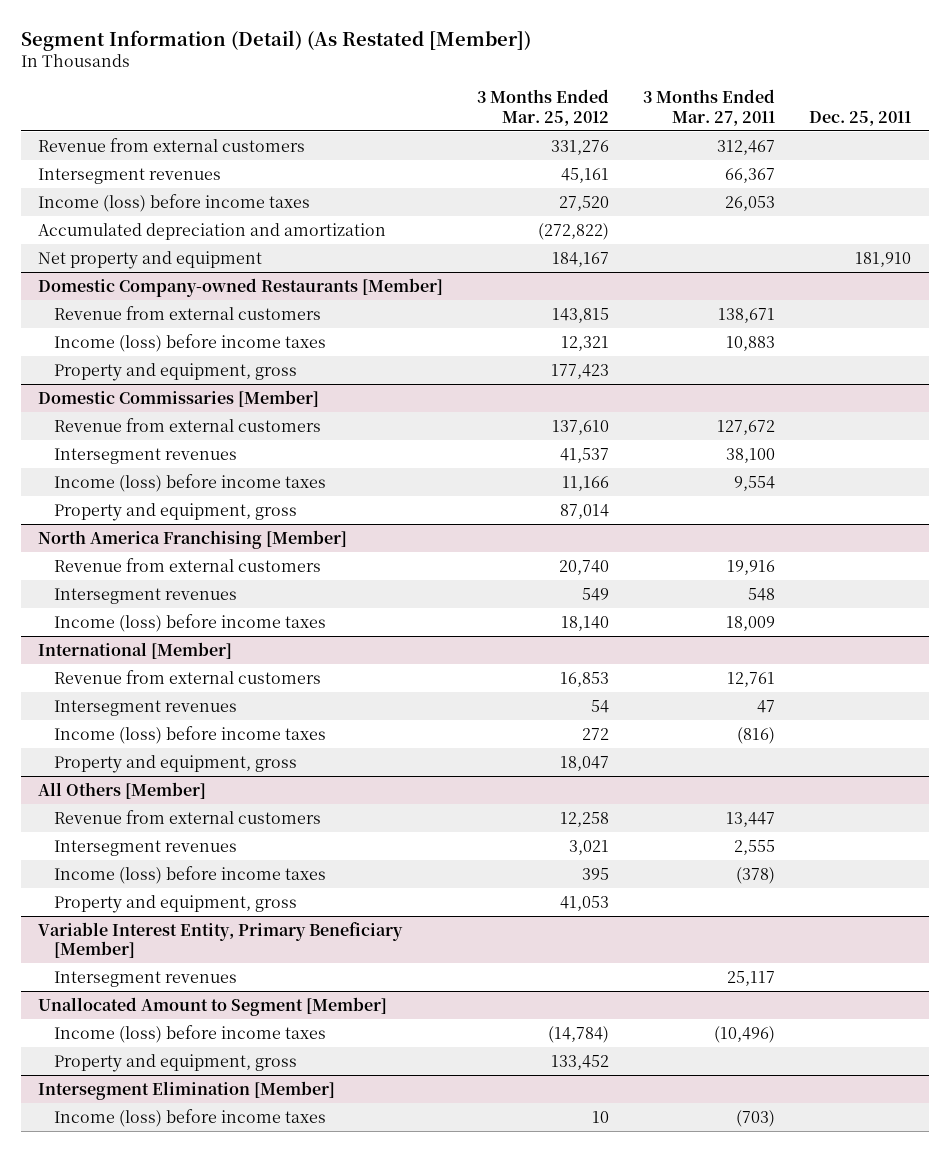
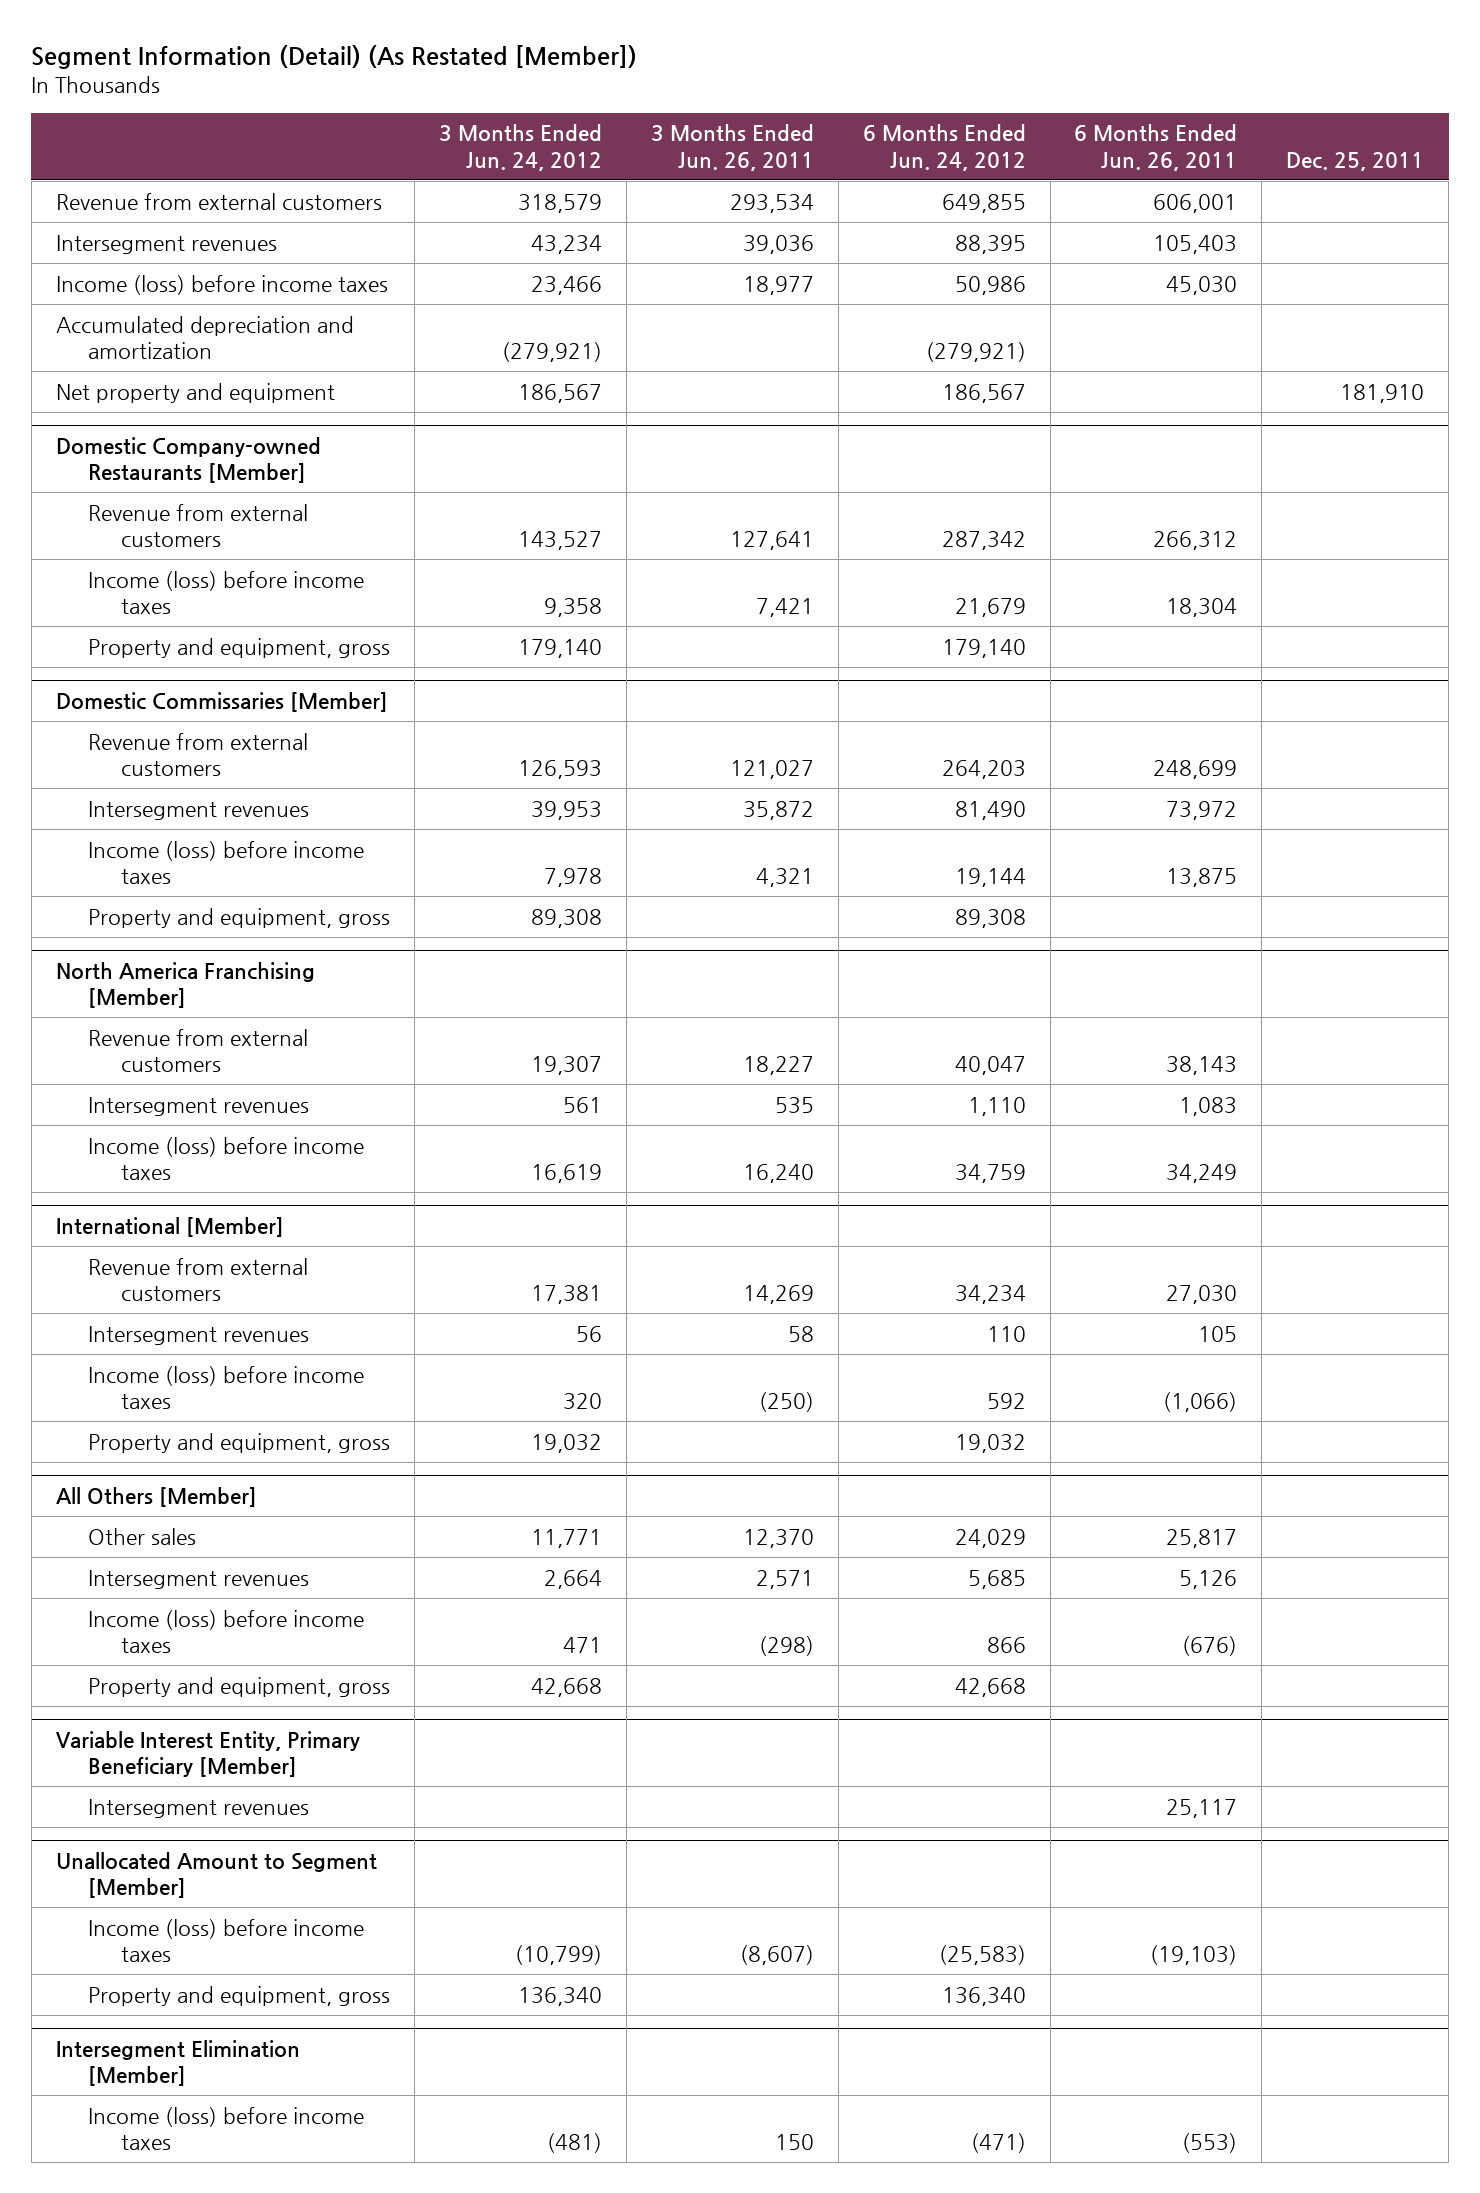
[477,89,610,126] 3 Months Ended Mar. 25, 2012 -> none
[643,89,776,126] 3 Months Ended Mar. 27, 2011 -> none
none -> [439,124,603,171] 3 Months Ended Jun. 24, 2012
none -> [650,124,814,171] 3 Months Ended Jun. 26, 2011
none -> [862,124,1026,171] 6 Months Ended Jun. 24, 2012
none -> [1074,124,1238,171] 6 Months Ended Jun. 26, 2011
[53,809,321,824] Revenue from external customers -> [88,1527,197,1545] Other sales

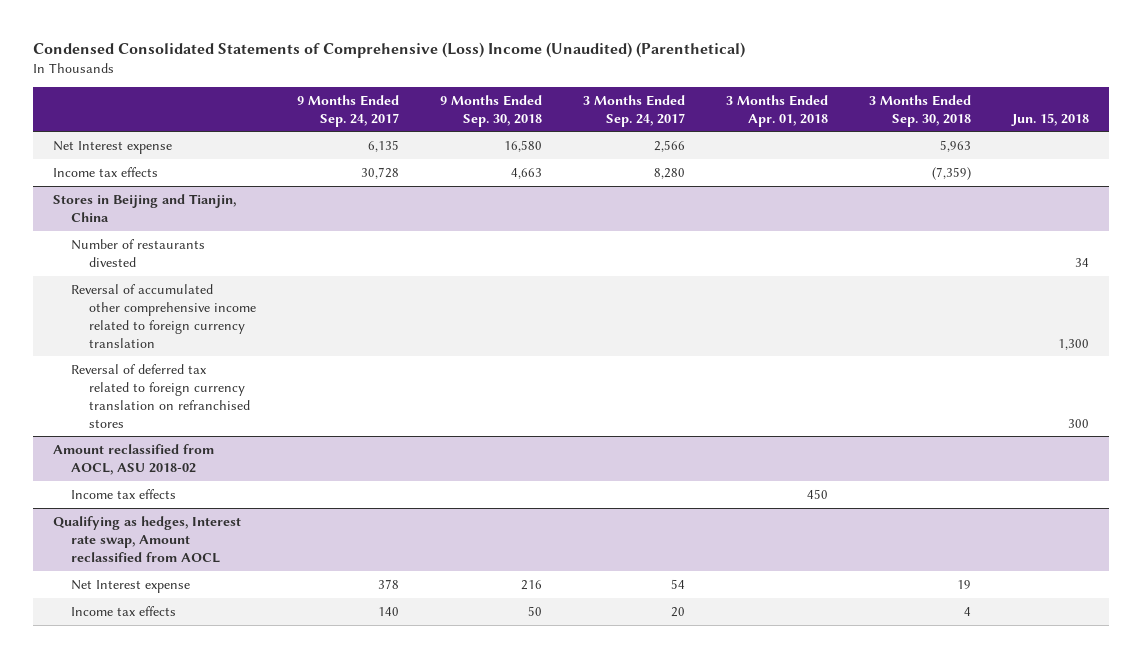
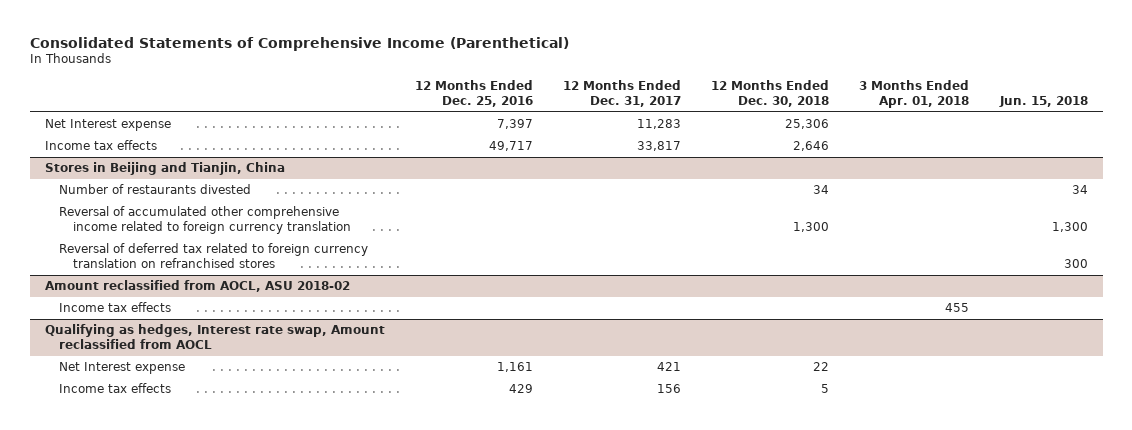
[32,42,745,59] Condensed Consolidated Statements of Comprehensive (Loss) Income (Unaudited) (Parenthetical) -> [29,36,569,51] Consolidated Statements of Comprehensive Income (Parenthetical)
[296,94,399,127] 9 Months Ended Sep. 24, 2017 -> none
[439,94,542,127] 9 Months Ended Sep. 30, 2018 -> none
[582,94,685,127] 3 Months Ended Sep. 24, 2017 -> none
[868,94,971,127] 3 Months Ended Sep. 30, 2018 -> none
none -> [415,80,534,107] 12 Months Ended Dec. 25, 2016
none -> [563,80,682,107] 12 Months Ended Dec. 31, 2017
none -> [711,80,830,107] 12 Months Ended Dec. 30, 2018
[806,488,828,499] 450 -> [945,303,970,313] 455

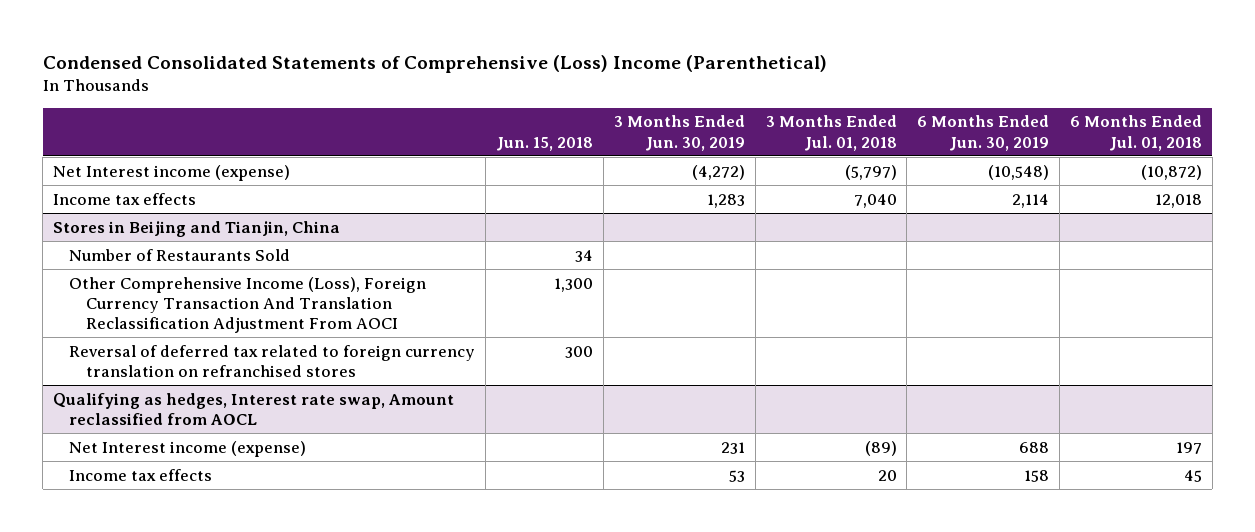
[29,36,569,51] Consolidated Statements of Comprehensive Income (Parenthetical) -> [42,54,827,73] Condensed Consolidated Statements of Comprehensive (Loss) Income (Parenthetical)
[415,80,534,107] 12 Months Ended Dec. 25, 2016 -> none
[563,80,682,107] 12 Months Ended Dec. 31, 2017 -> none
[711,80,830,107] 12 Months Ended Dec. 30, 2018 -> none
[859,80,970,108] 3 Months Ended Apr. 01, 2018 -> none
none -> [613,115,745,151] 3 Months Ended Jun. 30, 2019
none -> [765,115,897,151] 3 Months Ended Jul. 01, 2018
none -> [917,115,1050,151] 6 Months Ended Jun. 30, 2019
none -> [1069,115,1202,151] 6 Months Ended Jul. 01, 2018
[44,119,171,132] Net Interest expense -> [53,164,291,181] Net Interest income (expense)
[59,184,252,195] Number of restaurants divested -> [69,248,291,261] Number of Restaurants Sold
[59,206,352,234] Reversal of accumulated other comprehensive income related to foreign currency translation -> [69,276,427,334] Other Comprehensive Income (Loss), Foreign Currency Transaction And Translation Reclassification Adjustment From AOCI
[44,280,350,293] Amount reclassified from AOCL, ASU 2018-02 -> none
[59,302,172,313] Income tax effects -> none
[59,362,186,375] Net Interest expense -> [69,440,307,457] Net Interest income (expense)

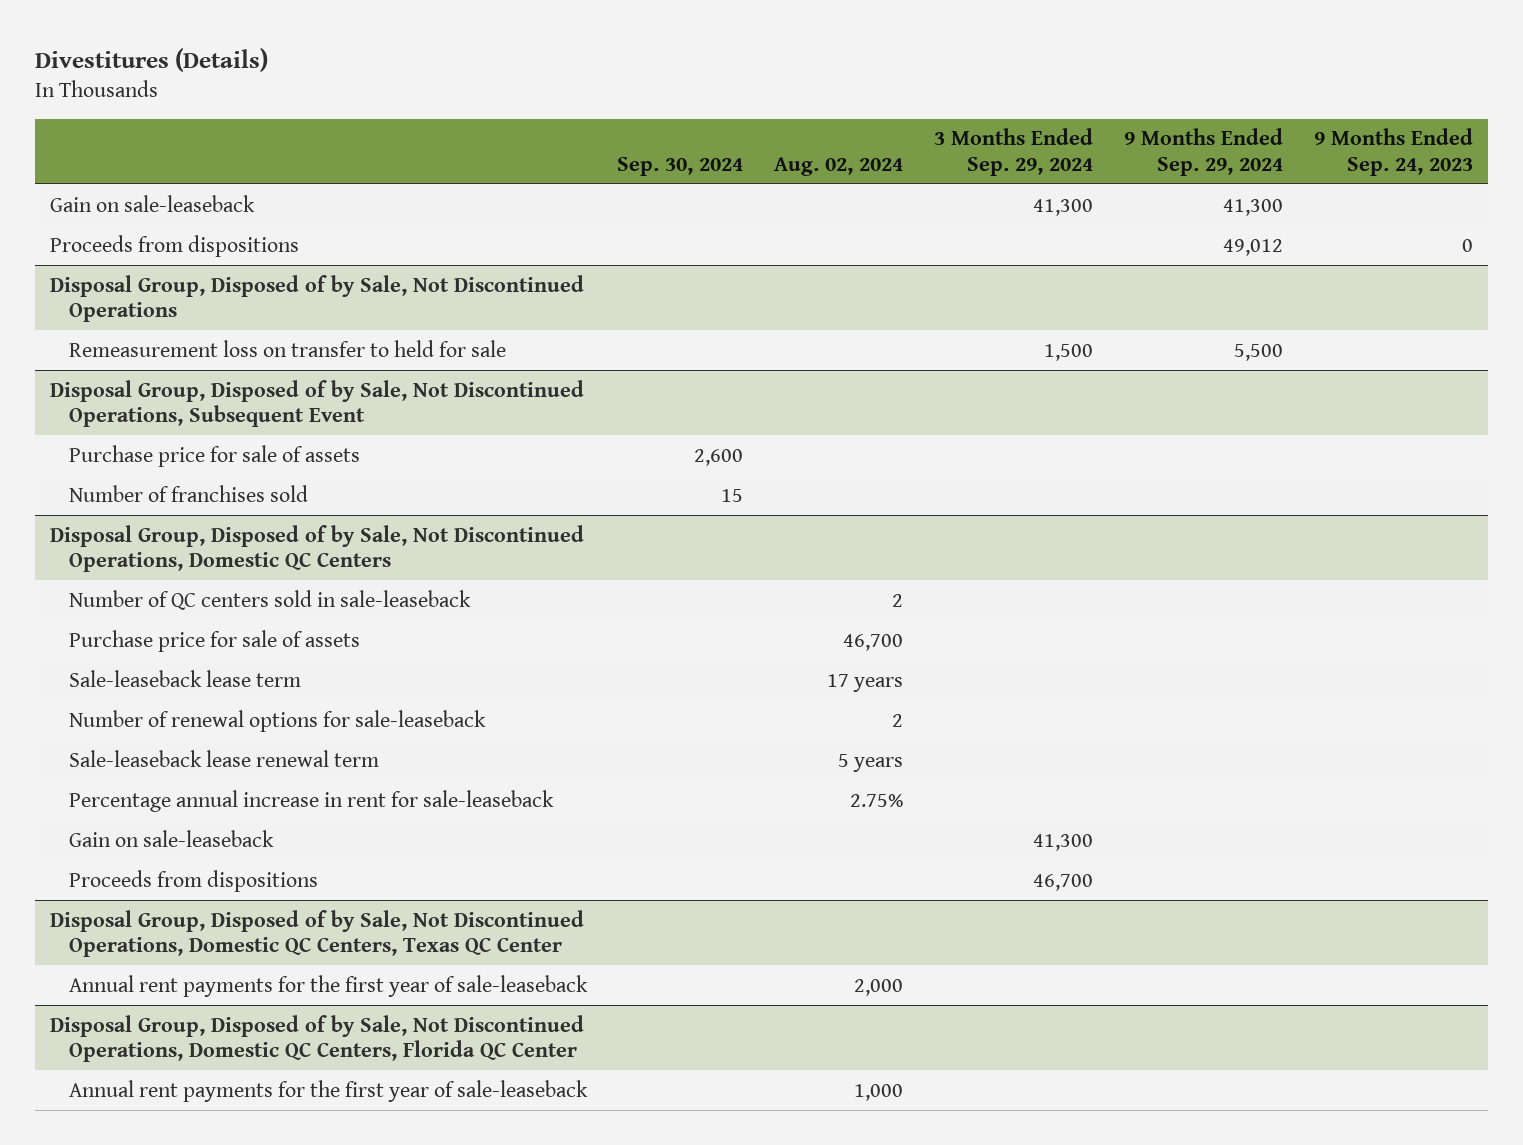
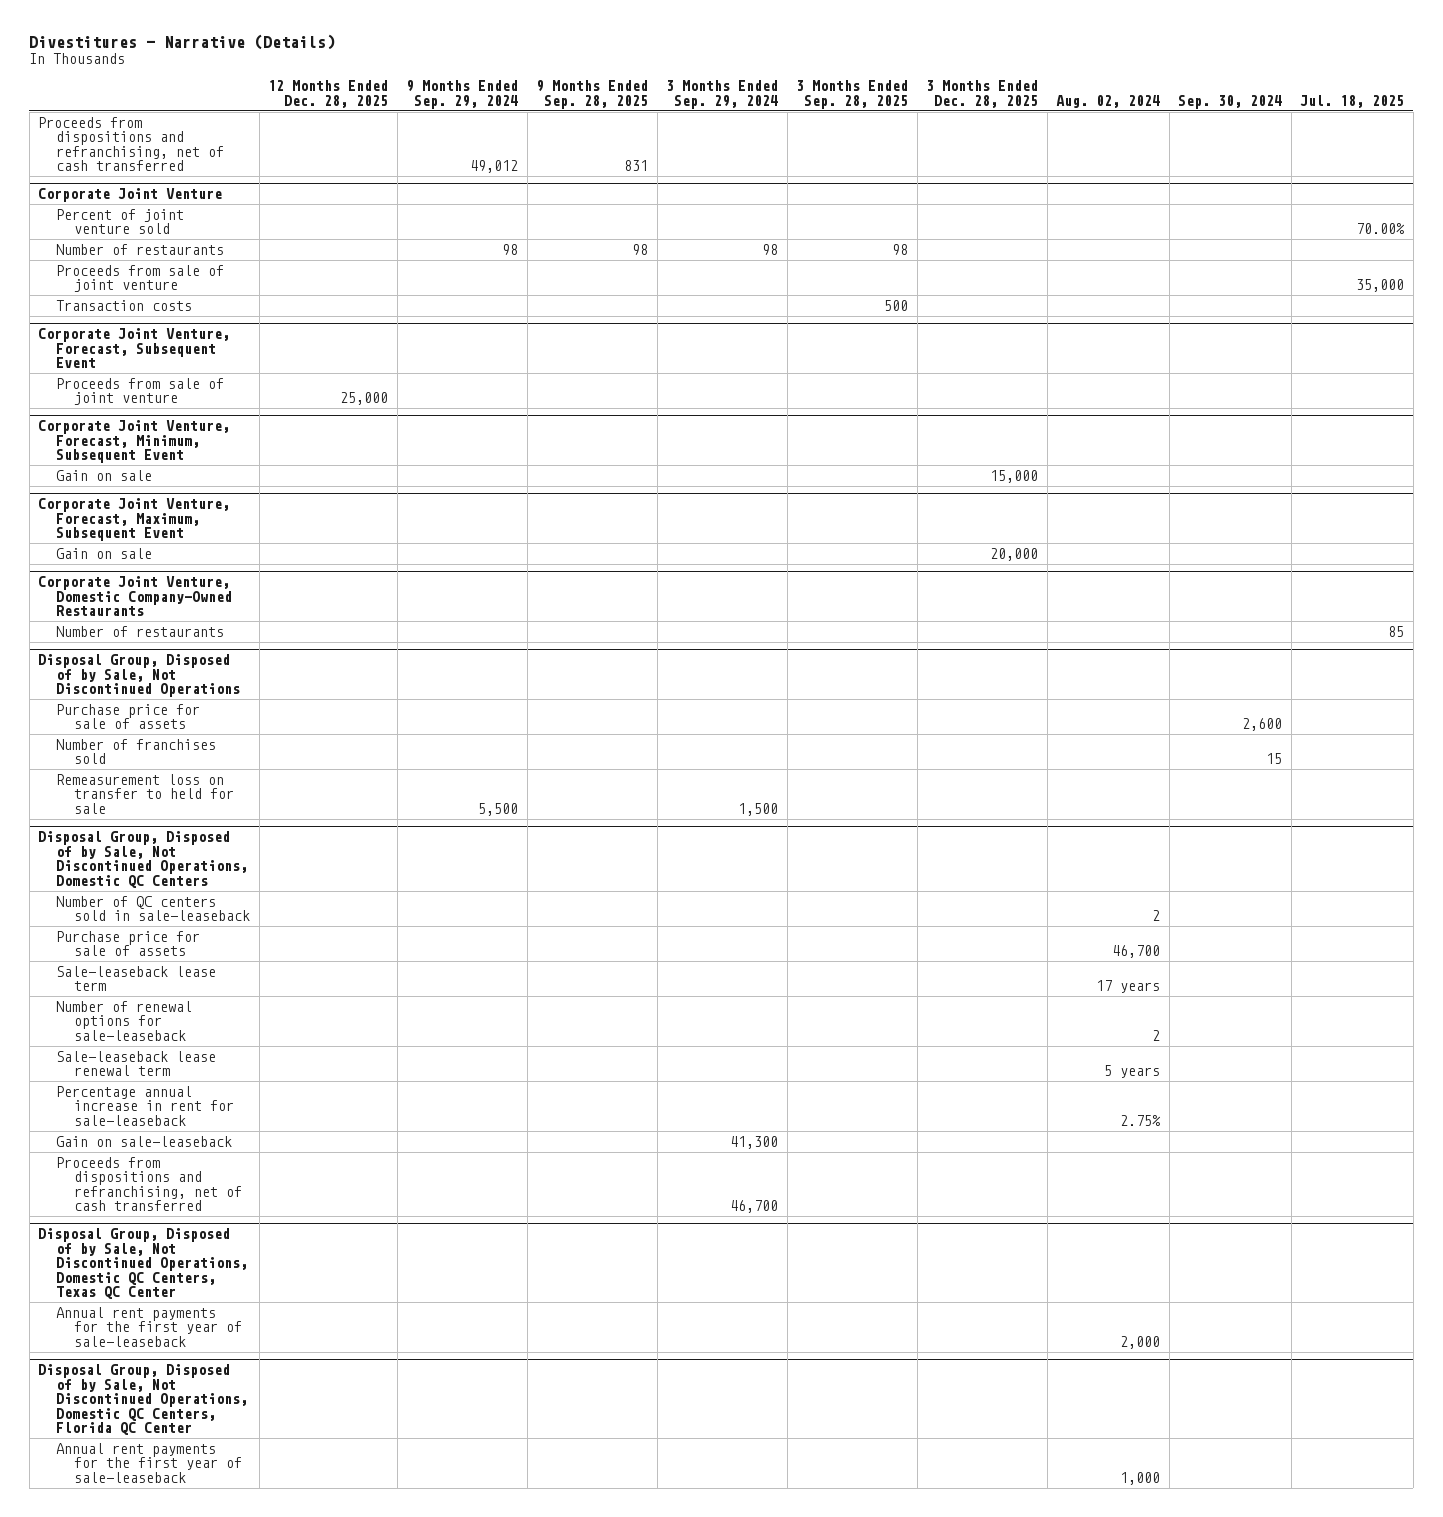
[35,48,269,73] Divestitures (Details) -> [29,33,336,50] Divestitures - Narrative (Details)
[1313,128,1473,176] 9 Months Ended Sep. 24, 2023 -> none
none -> [268,80,389,109] 12 Months Ended Dec. 28, 2025
none -> [536,80,649,110] 9 Months Ended Sep. 28, 2025
none -> [796,80,909,110] 3 Months Ended Sep. 28, 2025
none -> [926,80,1039,109] 3 Months Ended Dec. 28, 2025
none -> [1300,95,1405,109] Jul. 18, 2025
[50,194,256,212] Gain on sale-leaseback -> none
[50,234,300,257] Proceeds from dispositions -> [38,116,225,172] Proceeds from dispositions and refranchising, net of cash transferred
none -> [38,188,223,203] Corporate Joint Venture
none -> [56,208,185,235] Percent of joint venture sold
none -> [56,243,225,255] Number of restaurants
none -> [56,264,225,293] Proceeds from sale of joint venture
none -> [56,299,193,311] Transaction costs
none -> [38,328,231,369] Corporate Joint Venture, Forecast, Subsequent Event
none -> [56,377,225,406] Proceeds from sale of joint venture
none -> [38,420,231,464] Corporate Joint Venture, Forecast, Minimum, Subsequent Event
none -> [56,469,153,481] Gain on sale
none -> [38,498,231,542] Corporate Joint Venture, Forecast, Maximum, Subsequent Event
none -> [56,547,153,559] Gain on sale
none -> [38,576,233,617] Corporate Joint Venture, Domestic Company-Owned Restaurants
none -> [56,625,225,637] Number of restaurants
none -> [56,703,201,730] Purchase price for sale of assets
none -> [56,738,217,765] Number of franchises sold
[50,379,585,427] Disposal Group, Disposed of by Sale, Not Discontinued Operations, Subsequent Event -> none
[68,444,360,467] Purchase price for sale of assets -> none
[68,484,308,502] Number of franchises sold -> none
[68,869,318,892] Proceeds from dispositions -> [56,1156,243,1212] Proceeds from dispositions and refranchising, net of cash transferred

